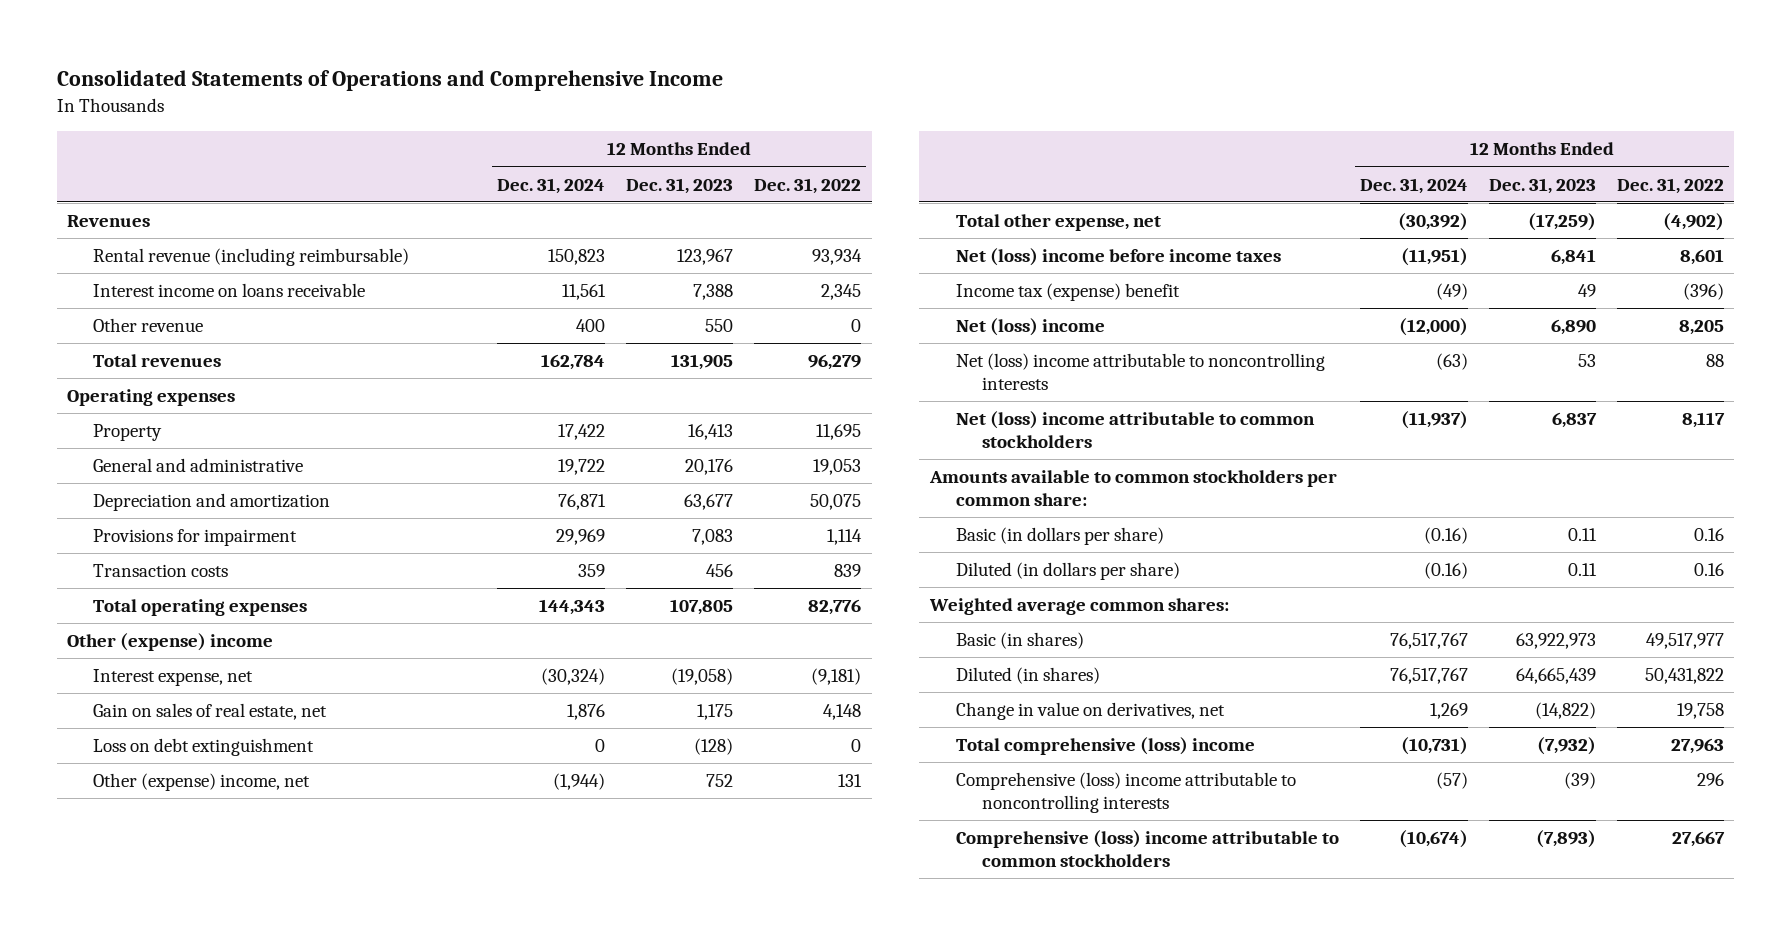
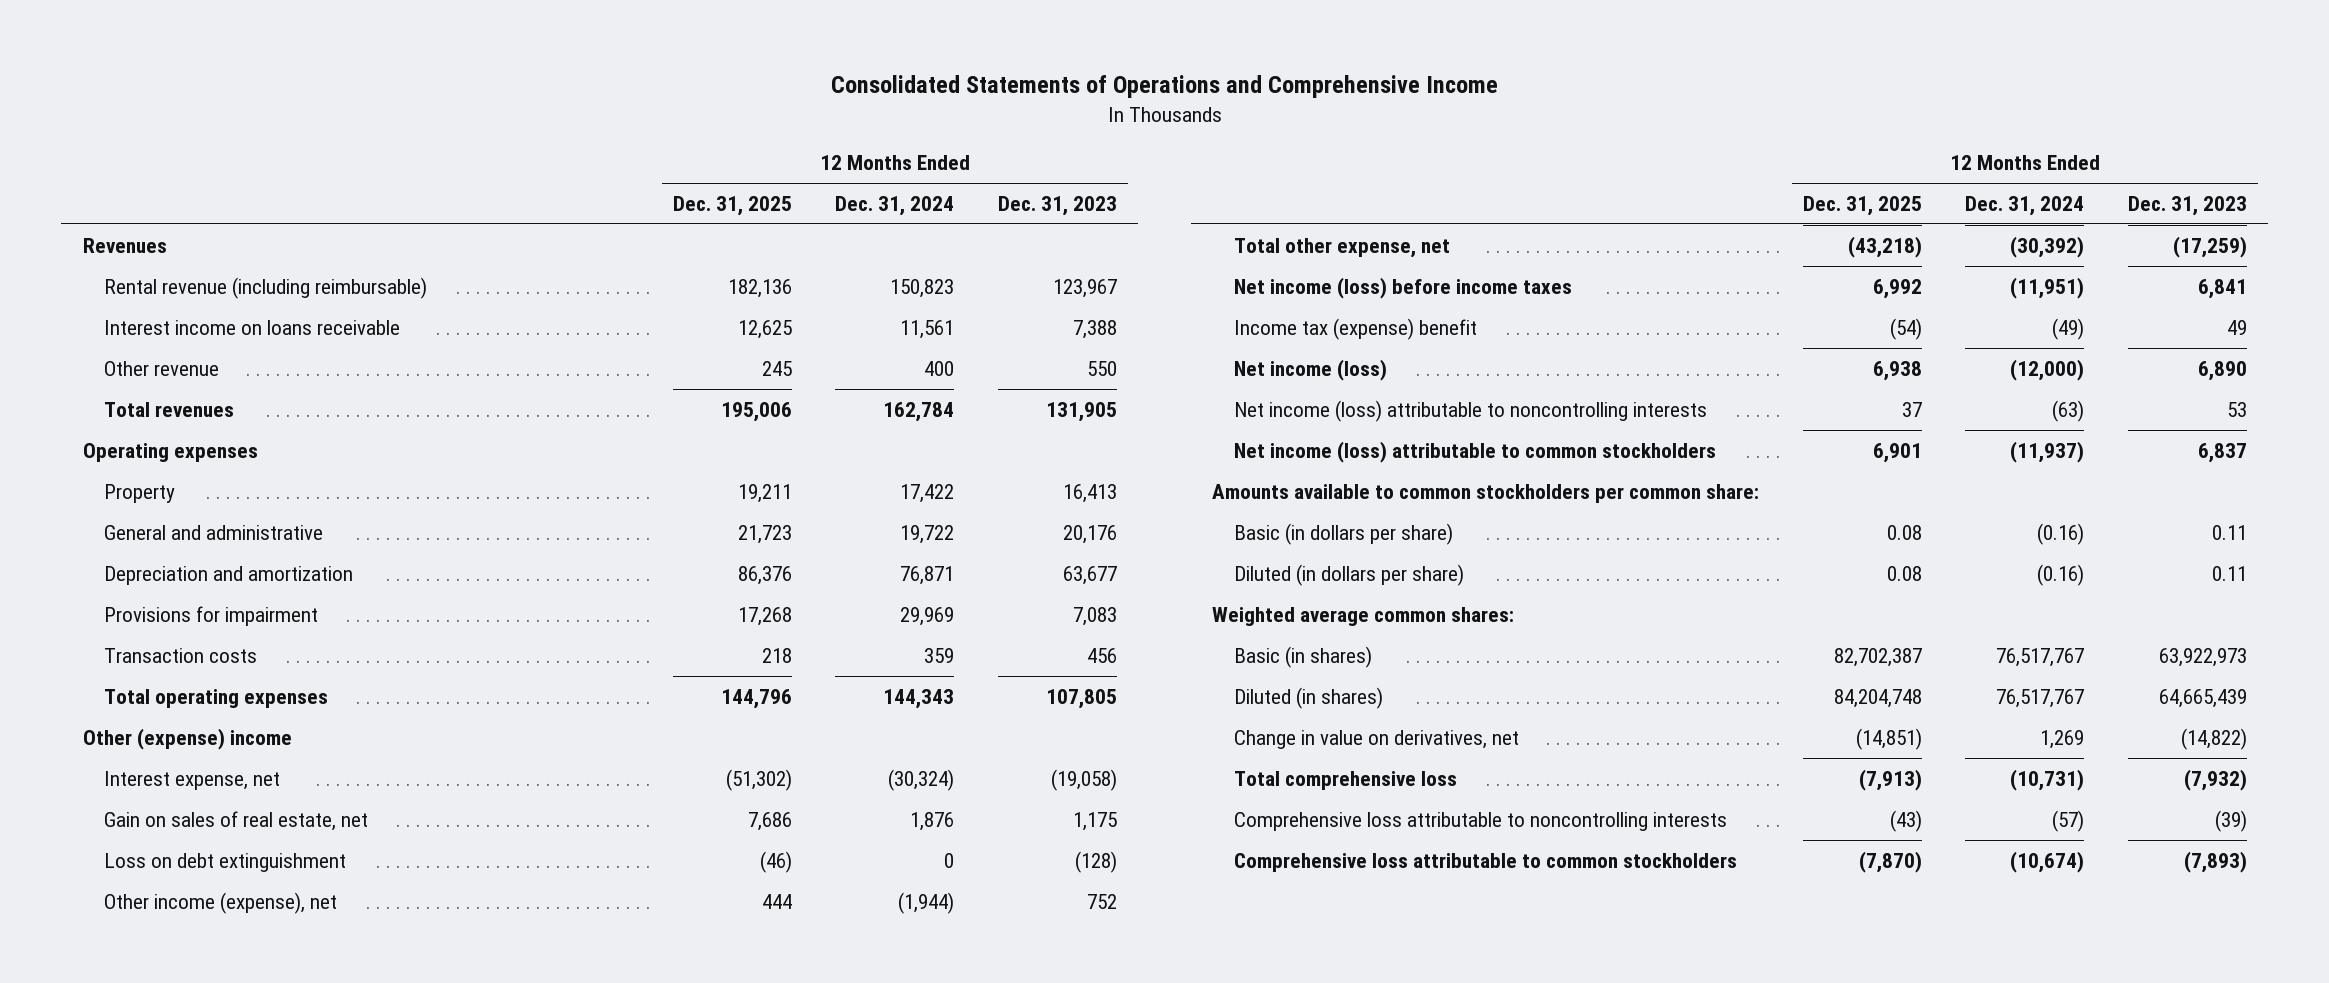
[754,177,862,194] Dec. 31, 2022 -> none
none -> [672,195,792,216] Dec. 31, 2025
[93,773,311,792] Other (expense) income, net -> [103,891,337,914] Other income (expense), net
[955,248,1281,267] Net (loss) income before income taxes -> [1233,276,1572,299] Net income (loss) before income taxes
[955,318,1105,337] Net (loss) income -> [1233,358,1387,381] Net income (loss)
[955,353,1325,390] Net (loss) income attributable to noncontrolling interests -> [1233,399,1707,422] Net income (loss) attributable to noncontrolling interests
[955,411,1315,448] Net (loss) income attributable to common stockholders -> [1233,440,1716,463] Net income (loss) attributable to common stockholders
[955,737,1255,756] Total comprehensive (loss) income -> [1233,770,1457,790] Total comprehensive loss
[955,772,1296,813] Comprehensive (loss) income attributable to noncontrolling interests -> [1233,811,1727,831] Comprehensive loss attributable to noncontrolling interests
[955,830,1339,867] Comprehensive (loss) income attributable to common stockholders -> [1233,852,1737,872] Comprehensive loss attributable to common stockholders

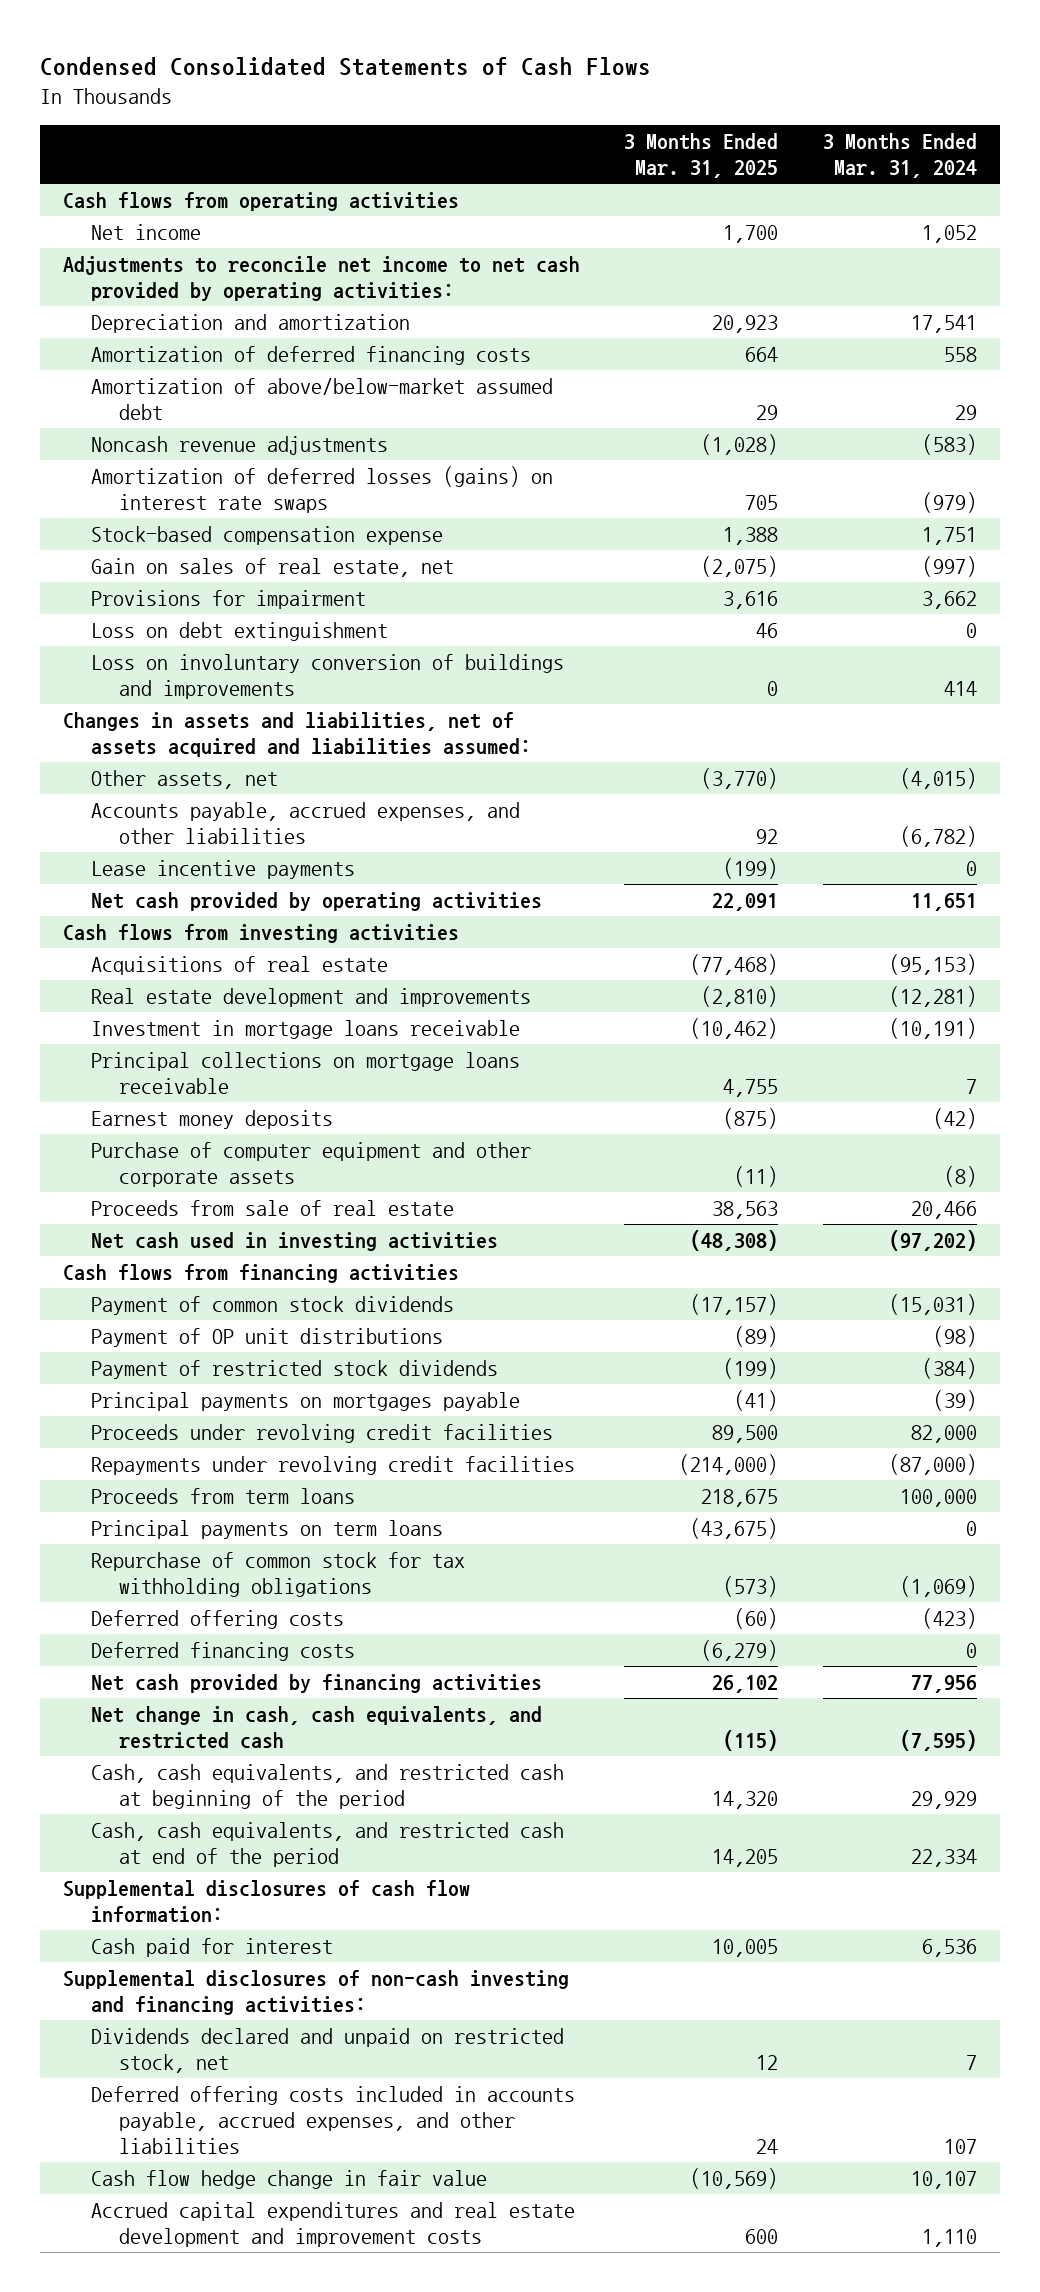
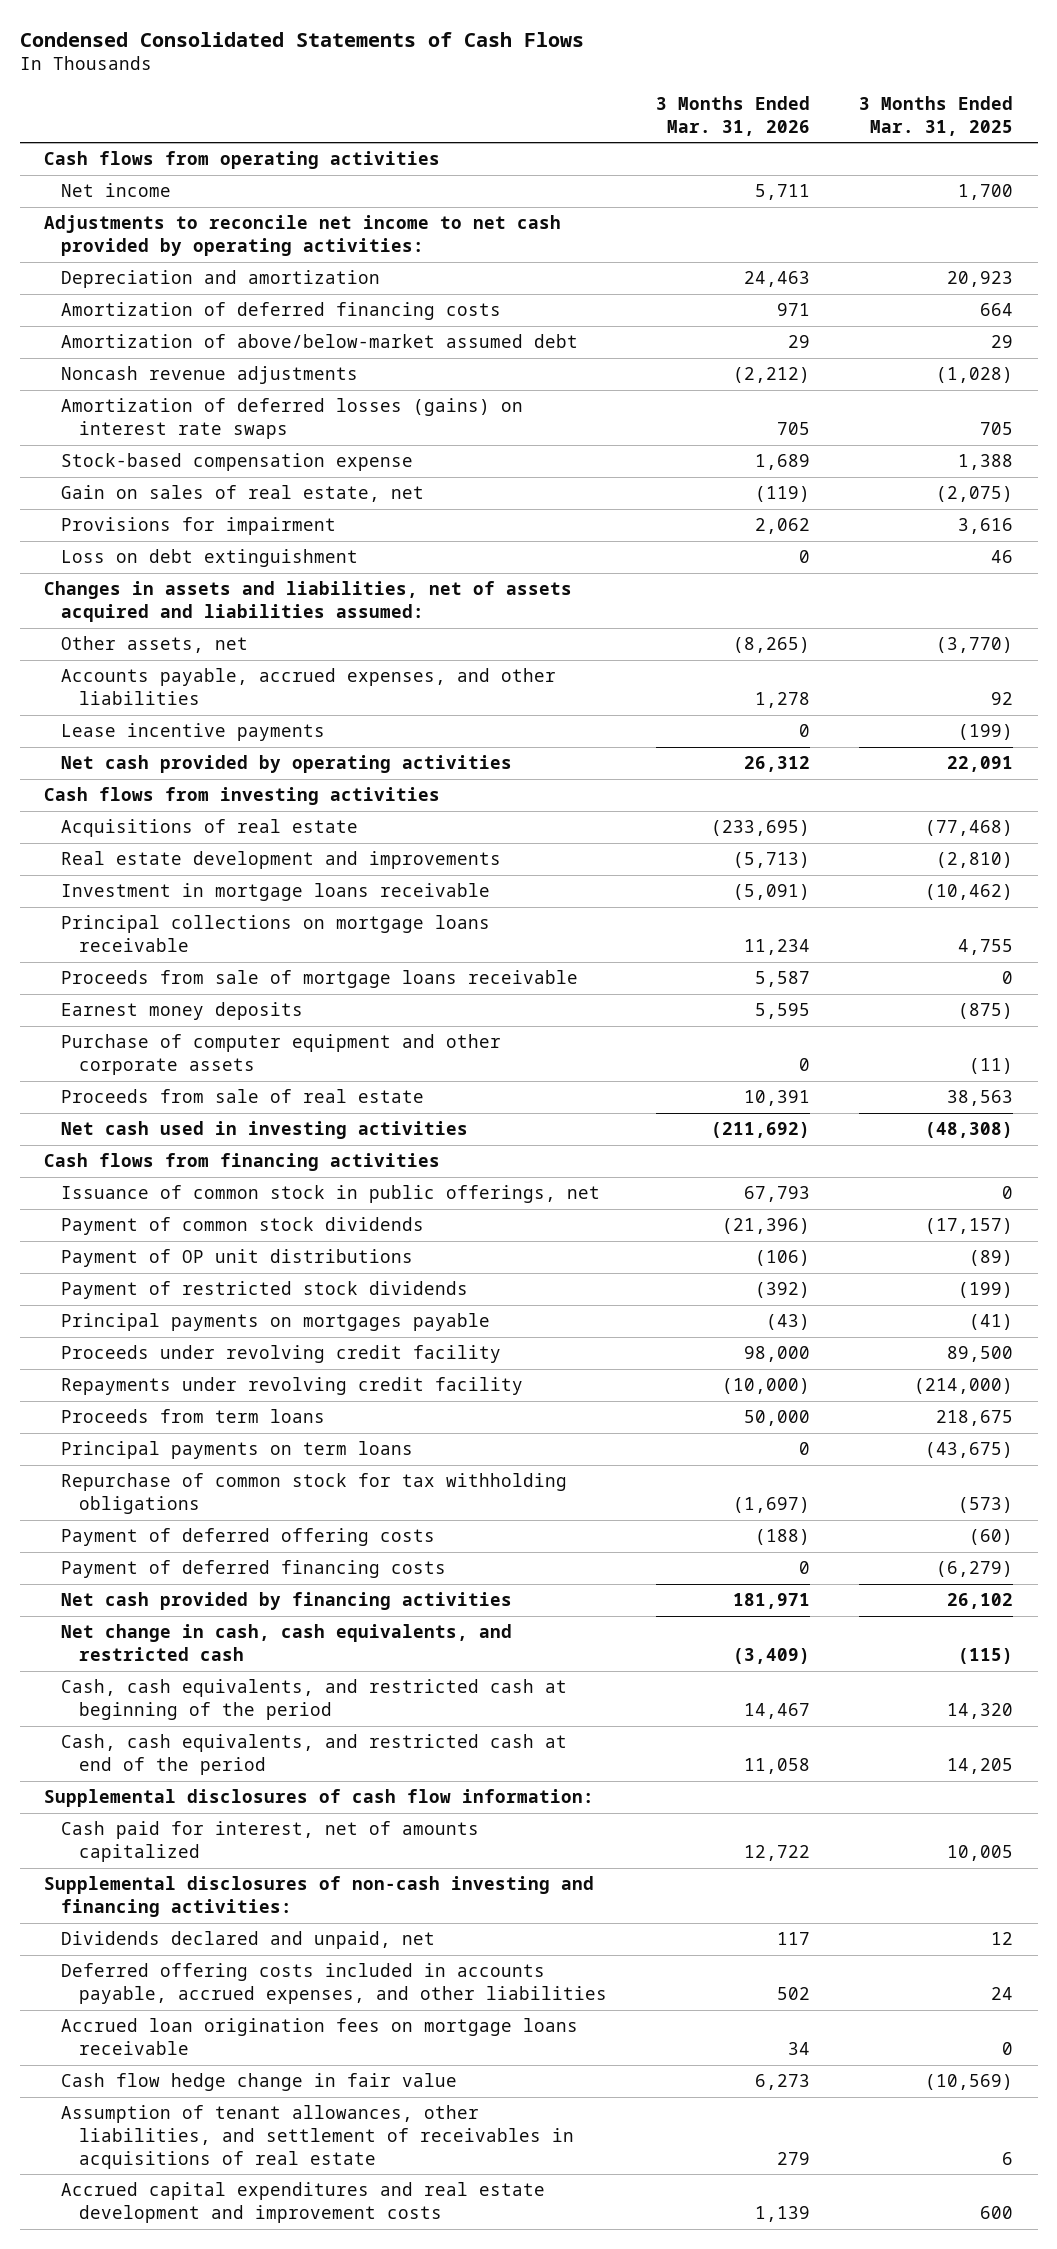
[823,132,978,178] 3 Months Ended Mar. 31, 2024 -> none
none -> [655,95,810,136] 3 Months Ended Mar. 31, 2026
[90,654,564,699] Loss on involuntary conversion of buildings and improvements -> none
none -> [61,970,579,989] Proceeds from sale of mortgage loans receivable
none -> [61,1185,601,1204] Issuance of common stock in public offerings, net
[90,1424,553,1444] Proceeds under revolving credit facilities -> [61,1345,502,1364] Proceeds under revolving credit facility
[90,1456,575,1476] Repayments under revolving credit facilities -> [61,1377,524,1396] Repayments under revolving credit facility
[90,1610,344,1630] Deferred offering costs -> [61,1528,436,1547] Payment of deferred offering costs
[90,1642,355,1662] Deferred financing costs -> [61,1560,447,1579] Payment of deferred financing costs
[90,1938,333,1958] Cash paid for interest -> [61,1821,480,1862] Cash paid for interest, net of amounts capitalized
[90,2028,564,2073] Dividends declared and unpaid on restricted stock, net -> [61,1931,436,1950] Dividends declared and unpaid, net
none -> [61,2018,579,2055] Accrued loan origination fees on mortgage loans receivable
none -> [61,2105,574,2169] Assumption of tenant allowances, other liabilities, and settlement of receivables in acquisitions of real estate

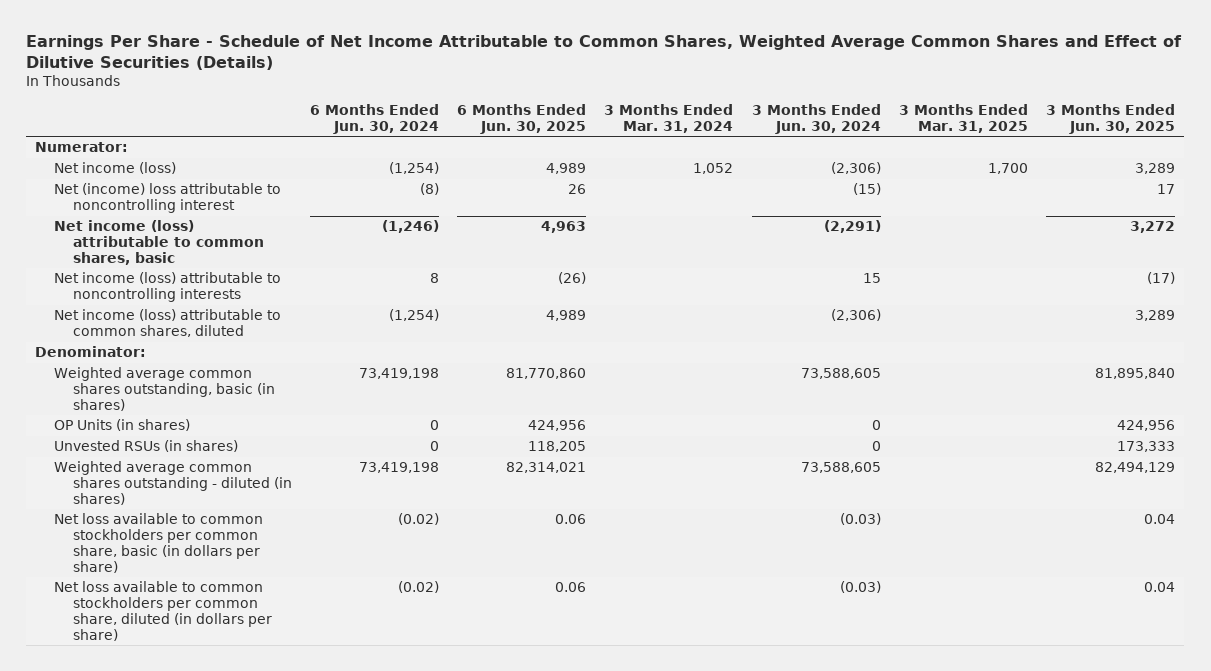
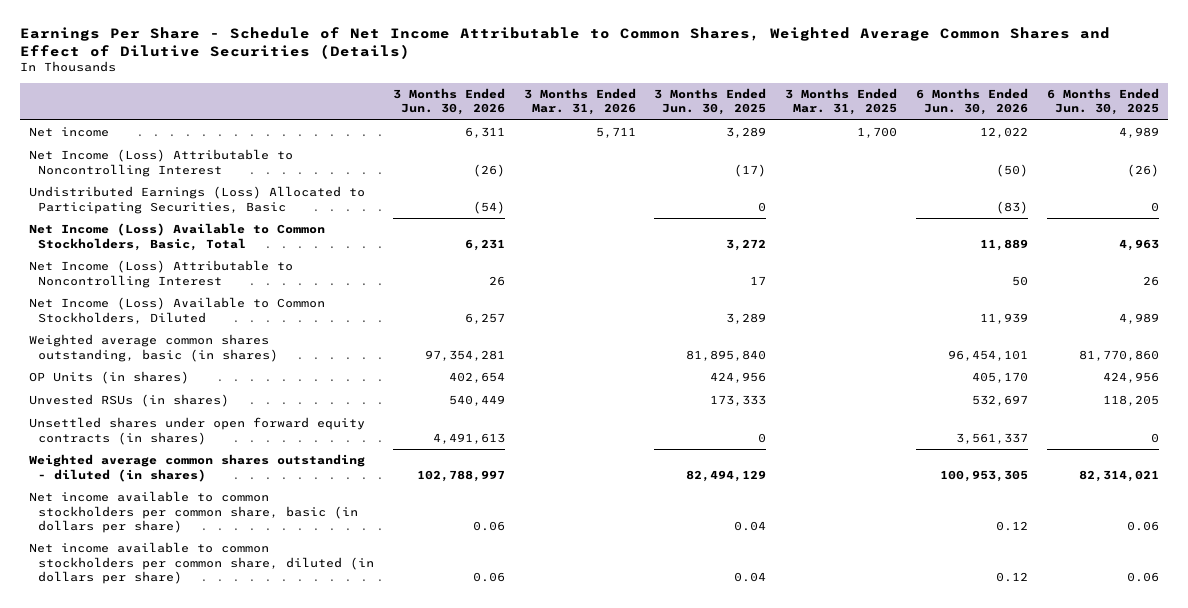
[309,104,439,134] 6 Months Ended Jun. 30, 2024 -> none
[604,104,734,133] 3 Months Ended Mar. 31, 2024 -> none
[751,104,881,134] 3 Months Ended Jun. 30, 2024 -> none
none -> [393,88,506,116] 3 Months Ended Jun. 30, 2026
none -> [523,88,636,116] 3 Months Ended Mar. 31, 2026
none -> [915,88,1028,116] 6 Months Ended Jun. 30, 2026
[35,142,129,153] Numerator: -> none
[35,346,147,358] Denominator: -> none
[54,162,177,175] Net income (loss) -> [29,127,110,138] Net income
[54,183,282,214] Net (income) loss attributable to noncontrolling interest -> [29,149,294,177] Net Income (Loss) Attributable to Noncontrolling Interest
[568,184,587,195] 26 -> [1126,163,1159,177] (26)
[1157,184,1176,195] 17 -> [734,163,767,177] (17)
none -> [29,186,366,214] Undistributed Earnings (Loss) Allocated to Participating Securities, Basic
[54,220,264,265] Net income (loss) attributable to common shares, basic -> [29,223,326,251] Net Income (Loss) Available to Common Stockholders, Basic, Total
[54,272,282,303] Net income (loss) attributable to noncontrolling interests -> [29,260,294,288] Net Income (Loss) Attributable to Noncontrolling Interest
[558,272,587,285] (26) -> [1142,275,1159,286] 26
[1147,272,1176,285] (17) -> [750,275,767,285] 17
[54,309,282,338] Net income (loss) attributable to common shares, diluted -> [29,297,326,324] Net Income (Loss) Available to Common Stockholders, Diluted
none -> [29,417,366,445] Unsettled shares under open forward equity contracts (in shares)
[54,513,264,573] Net loss available to common stockholders per common share, basic (in dollars per share) -> [29,491,359,533] Net income available to common stockholders per common share, basic (in dollars per share)
[54,581,272,641] Net loss available to common stockholders per common share, diluted (in dollars per share) -> [29,542,375,584] Net income available to common stockholders per common share, diluted (in dollars per share)

